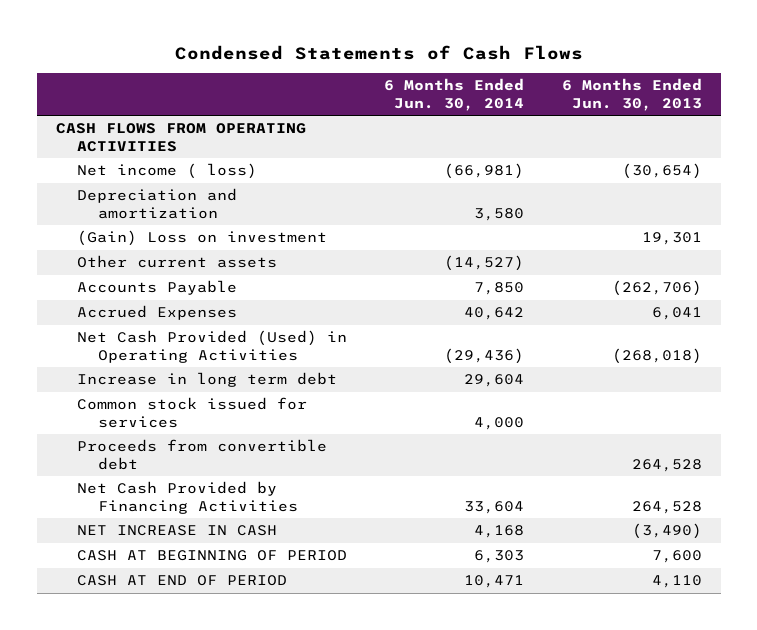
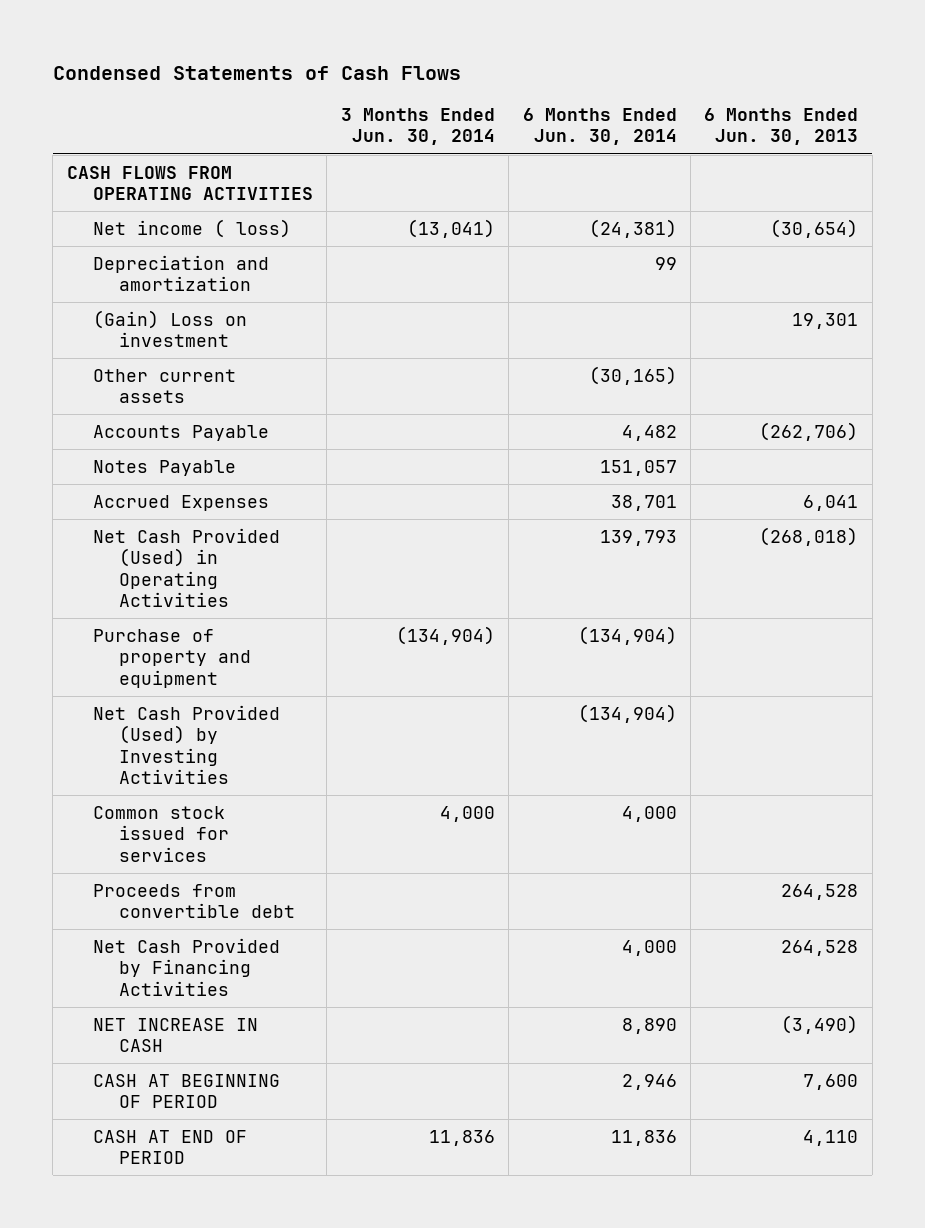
none -> [340,108,495,146] 3 Months Ended Jun. 30, 2014
[444,163,525,180] (66,981) -> [588,218,677,238] (24,381)
[474,207,525,221] 3,580 -> [654,256,677,270] 99
[76,372,337,388] Increase in long term debt -> none
[444,255,525,272] (14,527) -> [588,365,677,385] (30,165)
[474,282,525,296] 7,850 -> [621,424,677,441] 4,482
none -> [92,459,236,476] Notes Payable
[464,307,525,321] 40,642 -> [610,494,677,511] 38,701
[444,347,525,364] (29,436) -> [599,529,677,546] 139,793
none -> [92,628,252,688] Purchase of property and equipment
none -> [92,704,280,784] Net Cash Provided (Used) by Investing Activities
[464,500,525,514] 33,604 -> [621,939,677,956] 4,000
[474,525,525,539] 4,168 -> [621,1017,677,1034] 8,890
[474,550,525,564] 6,303 -> [621,1073,677,1090] 2,946
[464,575,525,589] 10,471 -> [610,1129,677,1146] 11,836

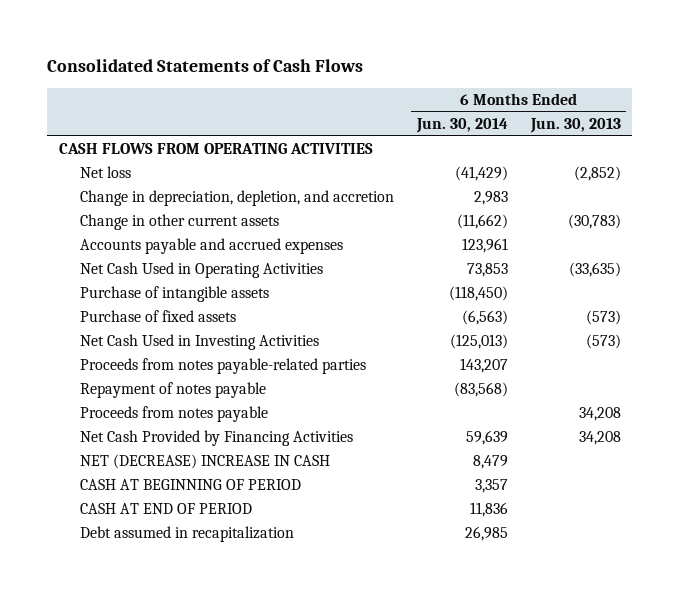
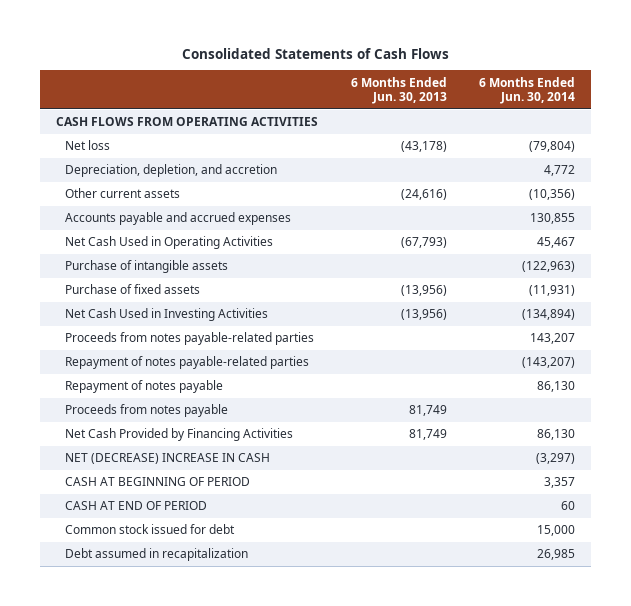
[455,166,509,182] (41,429) -> [528,141,575,153] (79,804)
[573,166,621,182] (2,852) -> [400,141,447,153] (43,178)
[80,190,395,207] Change in depreciation, depletion, and accretion -> [64,164,277,178] Depreciation, depletion, and accretion
[474,191,509,206] 2,983 -> [543,165,575,177] 4,772
[80,214,280,231] Change in other current assets -> [64,188,180,199] Other current assets
[457,214,509,230] (11,662) -> [528,189,575,201] (10,356)
[567,214,621,230] (30,783) -> [400,189,447,201] (24,616)
[462,238,509,254] 123,961 -> [529,213,575,225] 130,855
[467,263,509,278] 73,853 -> [536,237,575,249] 45,467
[568,262,621,278] (33,635) -> [400,237,447,249] (67,793)
[449,286,509,302] (118,450) -> [521,261,575,273] (122,963)
[462,310,509,326] (6,563) -> [528,285,575,297] (11,931)
[585,310,621,326] (573) -> [400,285,447,297] (13,956)
[450,334,509,350] (125,013) -> [521,309,575,321] (134,894)
[585,334,621,350] (573) -> [400,309,447,321] (13,956)
none -> [64,356,309,370] Repayment of notes payable-related parties
[454,382,509,398] (83,568) -> [536,381,575,393] 86,130
[578,407,621,422] 34,208 -> [408,405,447,417] 81,749
[466,430,509,446] 59,639 -> [536,429,575,441] 86,130
[578,431,621,446] 34,208 -> [408,429,447,441] 81,749
[473,455,509,470] 8,479 -> [535,453,575,465] (3,297)
[470,502,509,518] 11,836 -> [560,501,575,511] 60
none -> [64,524,235,535] Common stock issued for debt

